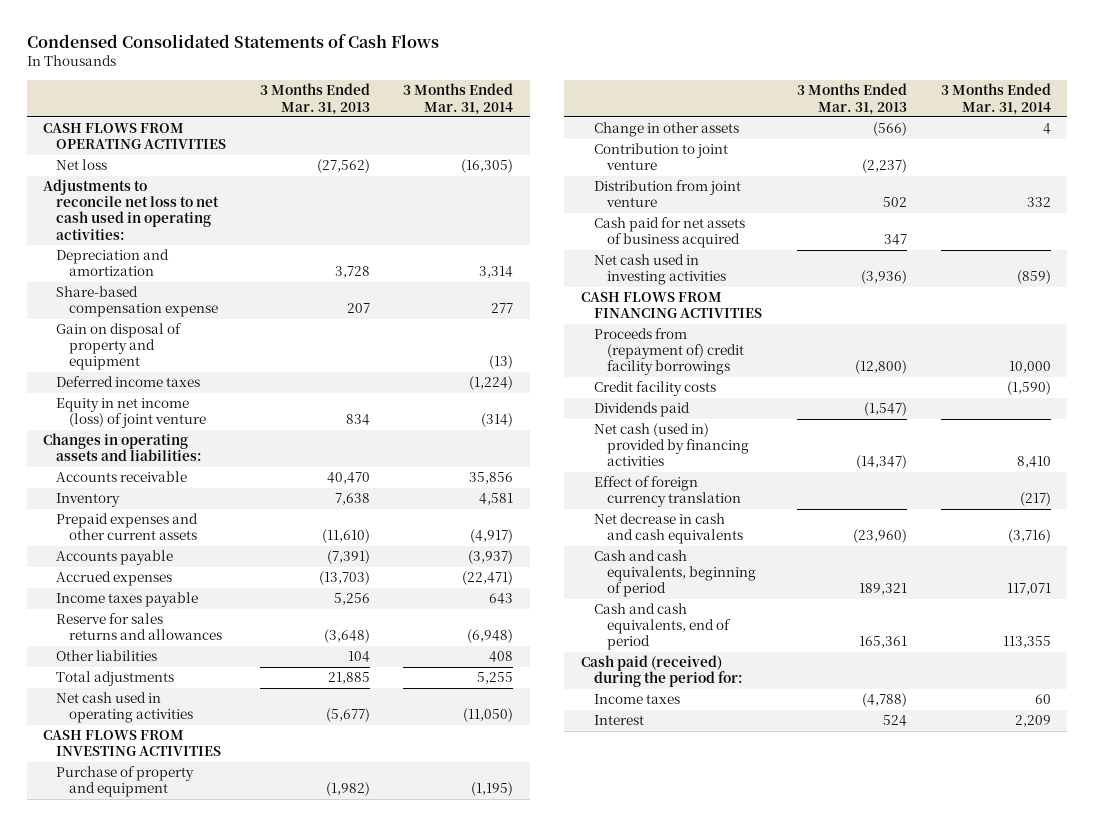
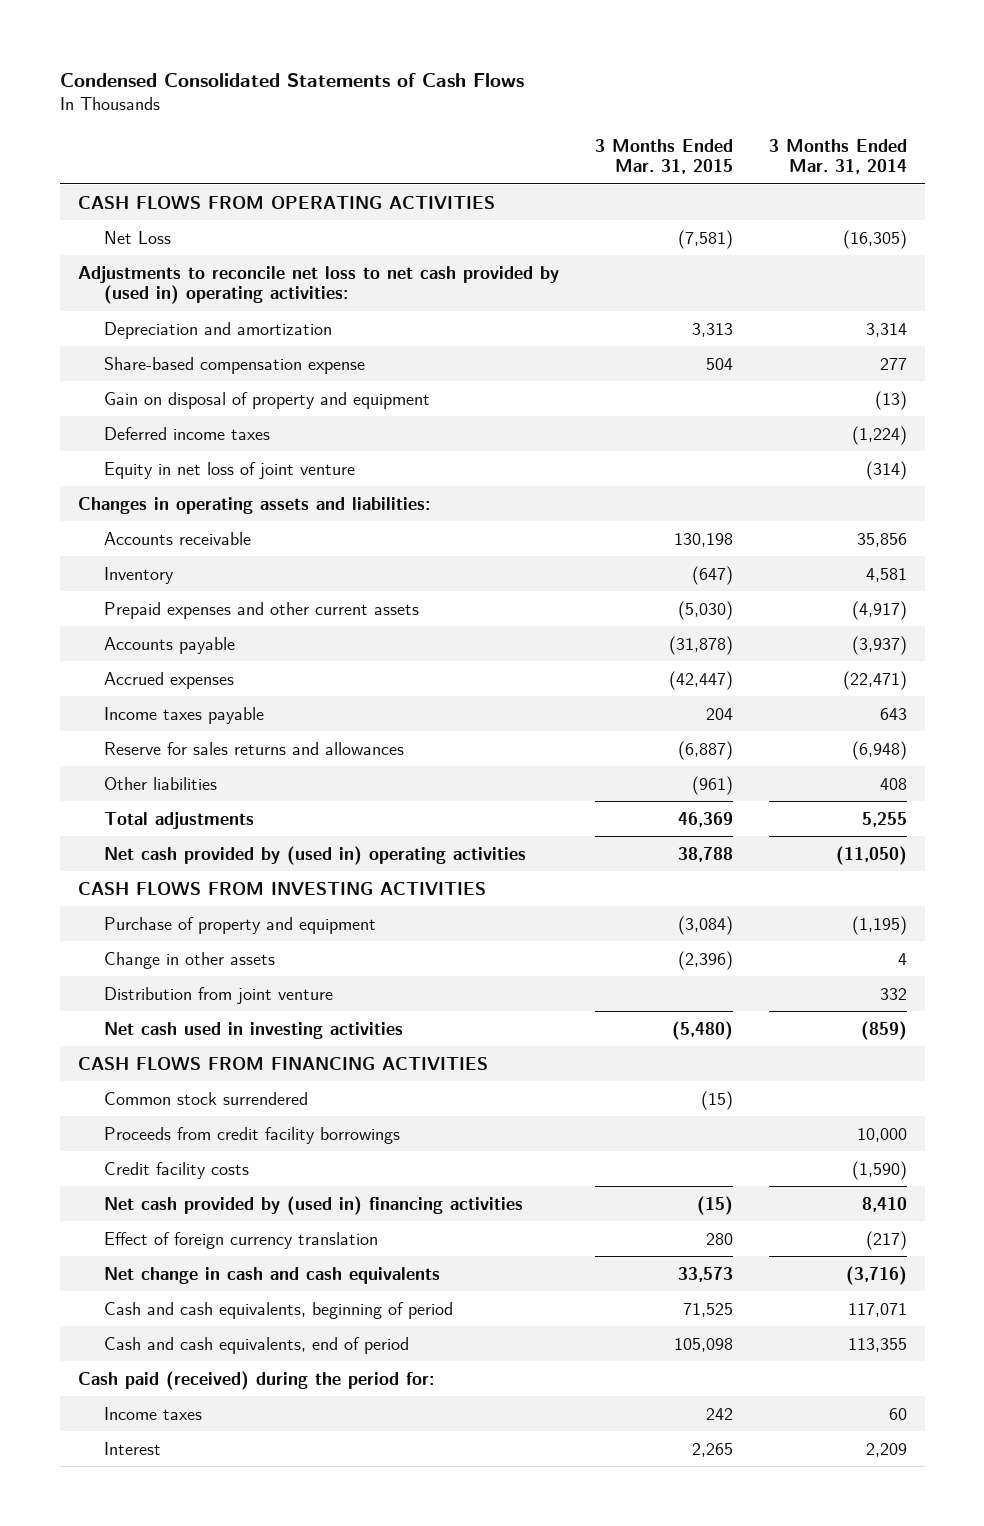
[259,83,370,115] 3 Months Ended Mar. 31, 2013 -> none
none -> [594,138,733,175] 3 Months Ended Mar. 31, 2015
[56,159,108,171] Net loss -> [104,230,172,244] Net Loss
[43,179,220,240] Adjustments to reconcile net loss to net cash used in operating activities: -> [77,265,559,305] Adjustments to reconcile net loss to net cash provided by (used in) operating activities:
[56,398,207,429] Equity in net income (loss) of joint venture -> [104,461,356,479] Equity in net loss of joint venture
[56,692,194,724] Net cash used in operating activities -> [104,845,527,865] Net cash provided by (used in) operating activities
[593,143,728,171] Contribution to joint venture -> none
[593,217,745,249] Cash paid for net assets of business acquired -> none
none -> [104,1091,309,1105] Common stock surrendered
[593,328,744,376] Proceeds from (repayment of) credit facility borrowings -> [104,1126,401,1144] Proceeds from credit facility borrowings
[593,402,690,418] Dividends paid -> none
[593,423,749,467] Net cash (used in) provided by financing activities -> [104,1195,524,1215] Net cash provided by (used in) financing activities
[593,513,743,545] Net decrease in cash and cash equivalents -> [104,1266,441,1284] Net change in cash and cash equivalents

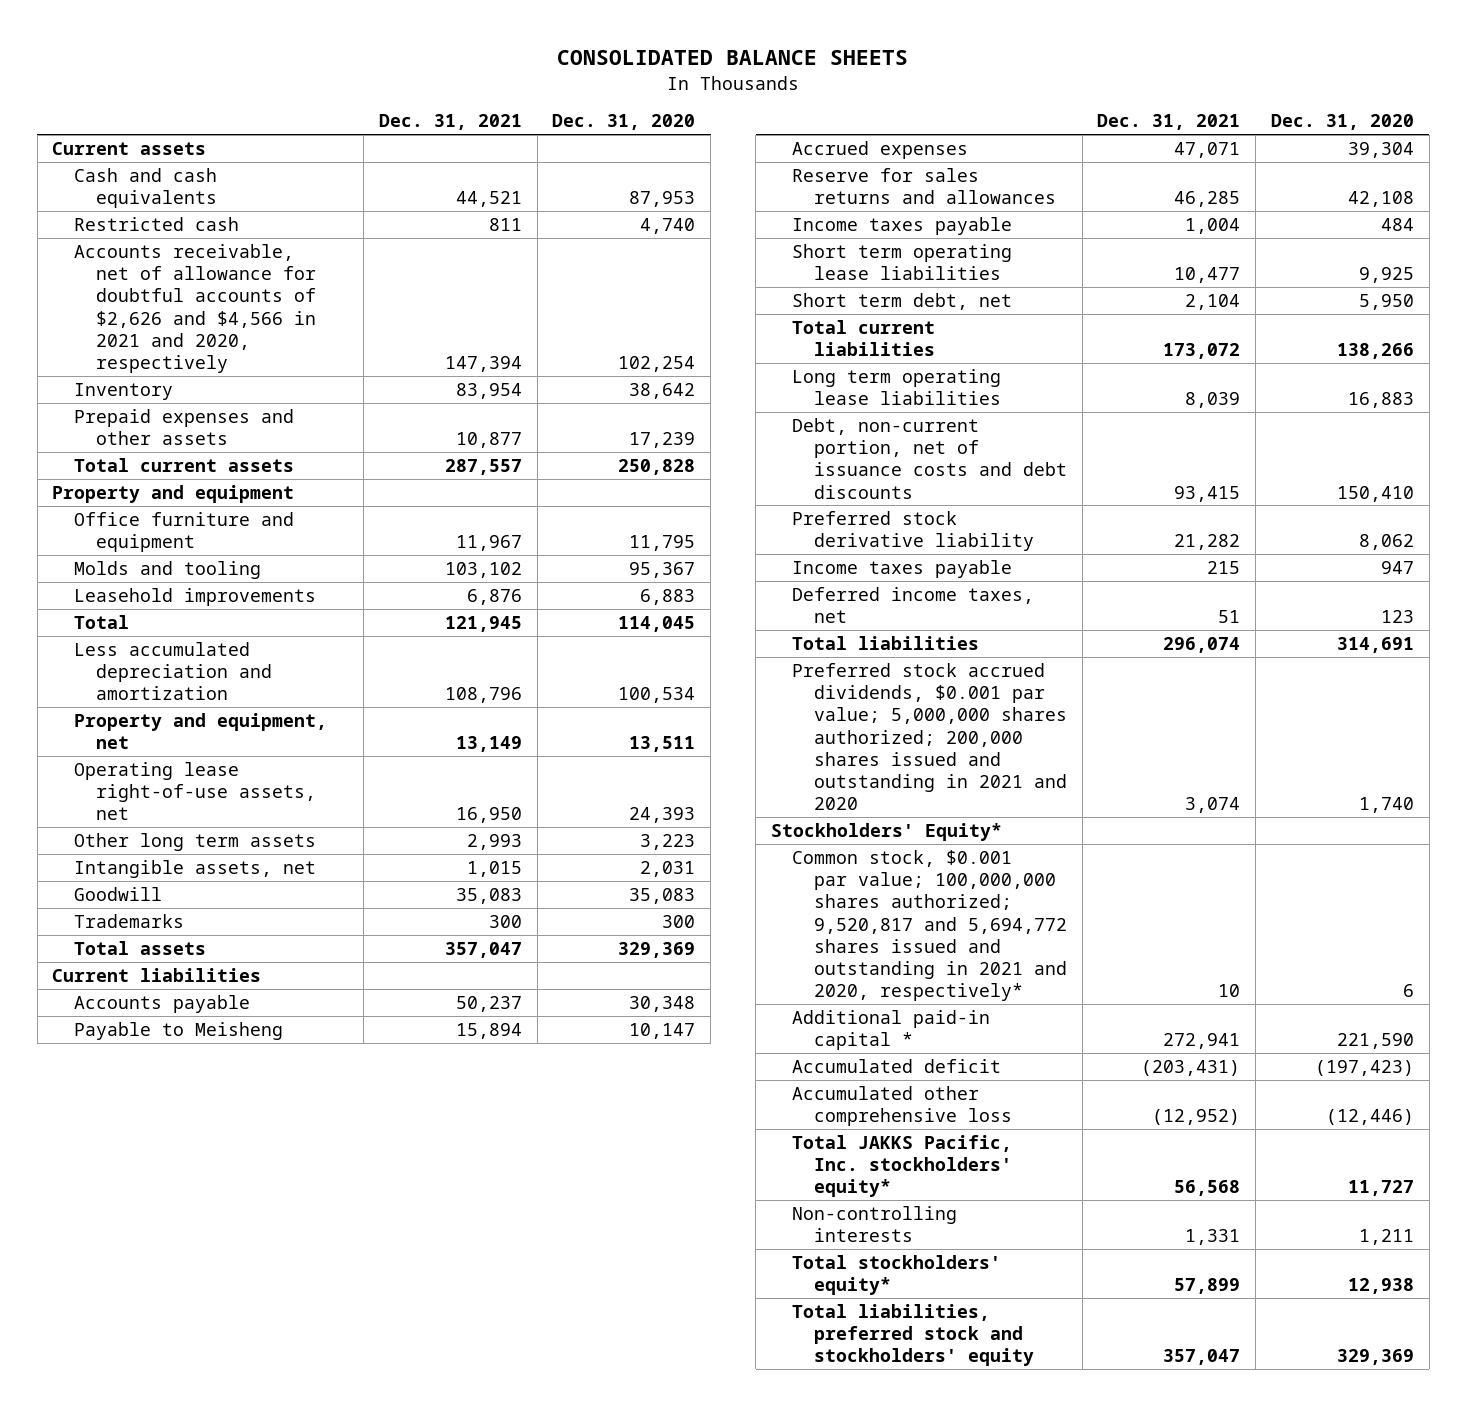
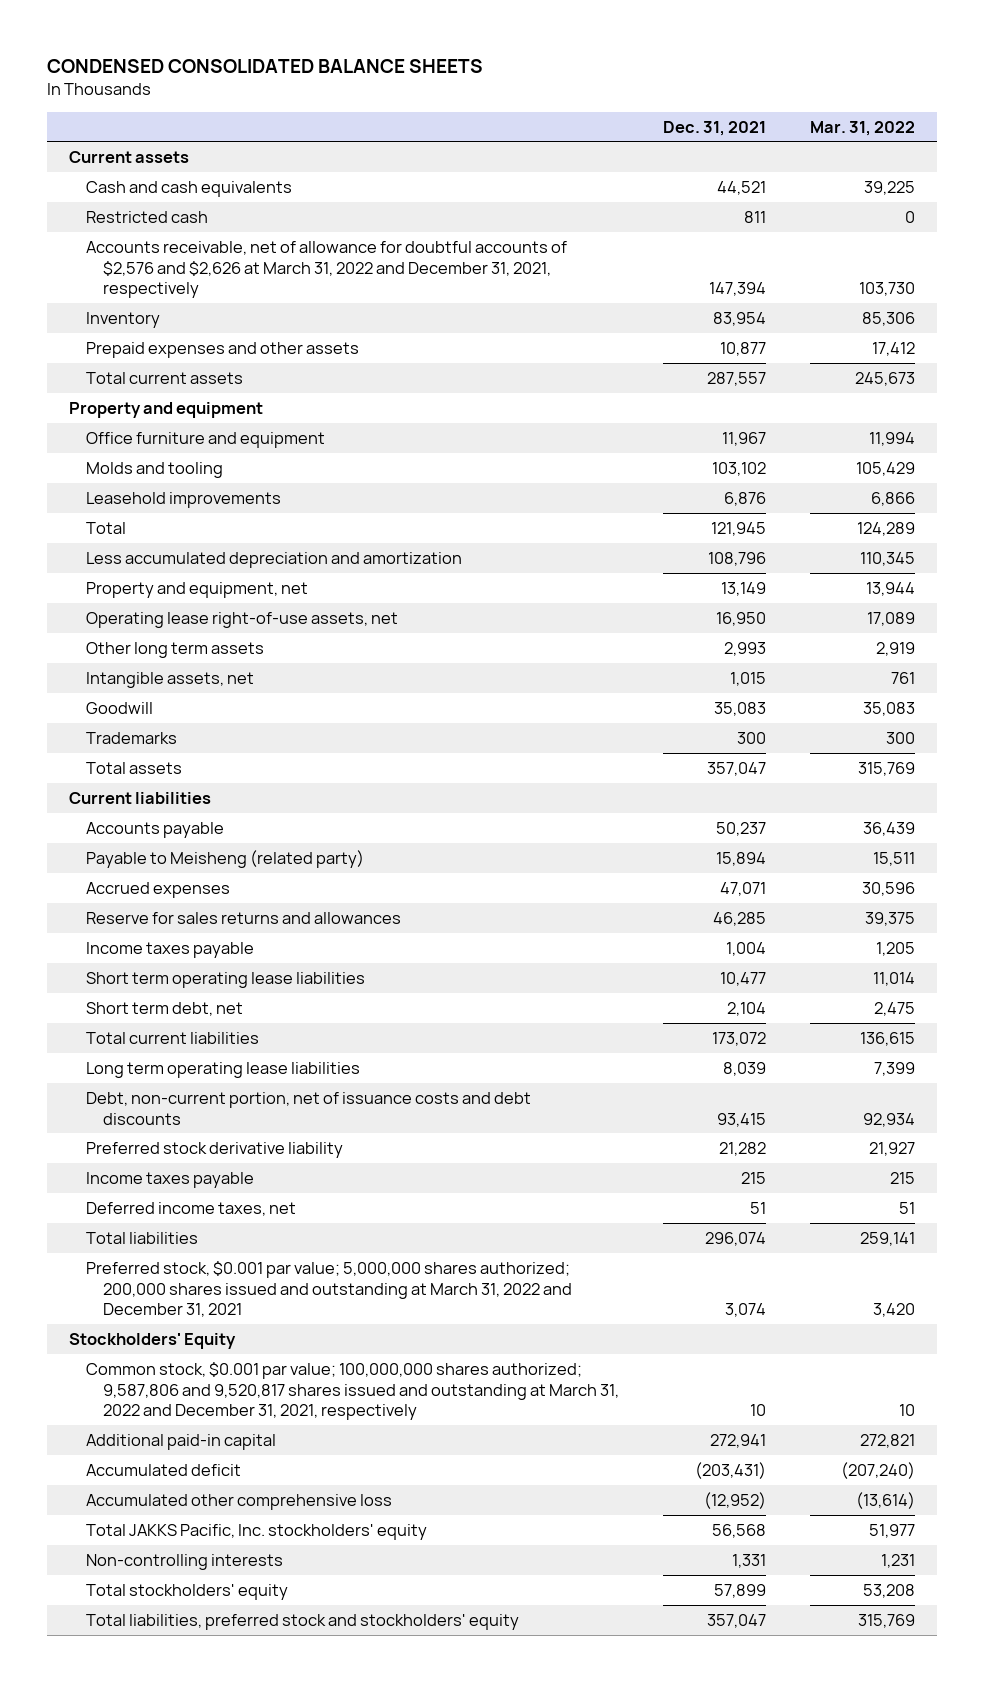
[557,50,909,66] CONSOLIDATED BALANCE SHEETS -> [46,58,483,73] CONDENSED CONSOLIDATED BALANCE SHEETS
[552,114,696,131] Dec. 31, 2020 -> none
none -> [810,120,916,136] Mar. 31, 2022
[74,243,316,374] Accounts receivable, net of allowance for doubtful accounts of $2,626 and $4,566 in 2021 and 2020, respectively -> [86,240,568,299] Accounts receivable, net of allowance for doubtful accounts of $2,576 and $2,626 at March 31, 2022 and December 31, 2021, respectively
[74,1021,284,1040] Payable to Meisheng -> [86,849,365,868] Payable to Meisheng (related party)
[792,662,1068,811] Preferred stock accrued dividends, $0.001 par value; 5,000,000 shares authorized; 200,000 shares issued and outstanding in 2021 and 2020 -> [86,1260,573,1318] Preferred stock, $0.001 par value; 5,000,000 shares authorized; 200,000 shares issued and outstanding at March 31, 2022 and December 31, 2021
[770,822,1002,841] Stockholders' Equity* -> [68,1332,236,1349] Stockholders' Equity
[792,849,1068,1002] Common stock, $0.001 par value; 100,000,000 shares authorized; 9,520,817 and 5,694,772 shares issued and outstanding in 2021 and 2020, respectively* -> [86,1361,620,1421] Common stock, $0.001 par value; 100,000,000 shares authorized; 9,587,806 and 9,520,817 shares issued and outstanding at March 31, 2022 and December 31, 2021, respectively
[792,1009,991,1051] Additional paid-in capital * -> [86,1433,277,1450] Additional paid-in capital
[792,1134,1013,1198] Total JAKKS Pacific, Inc. stockholders' equity* -> [86,1523,428,1540] Total JAKKS Pacific, Inc. stockholders' equity
[792,1254,1002,1296] Total stockholders' equity* -> [86,1583,289,1600] Total stockholders' equity

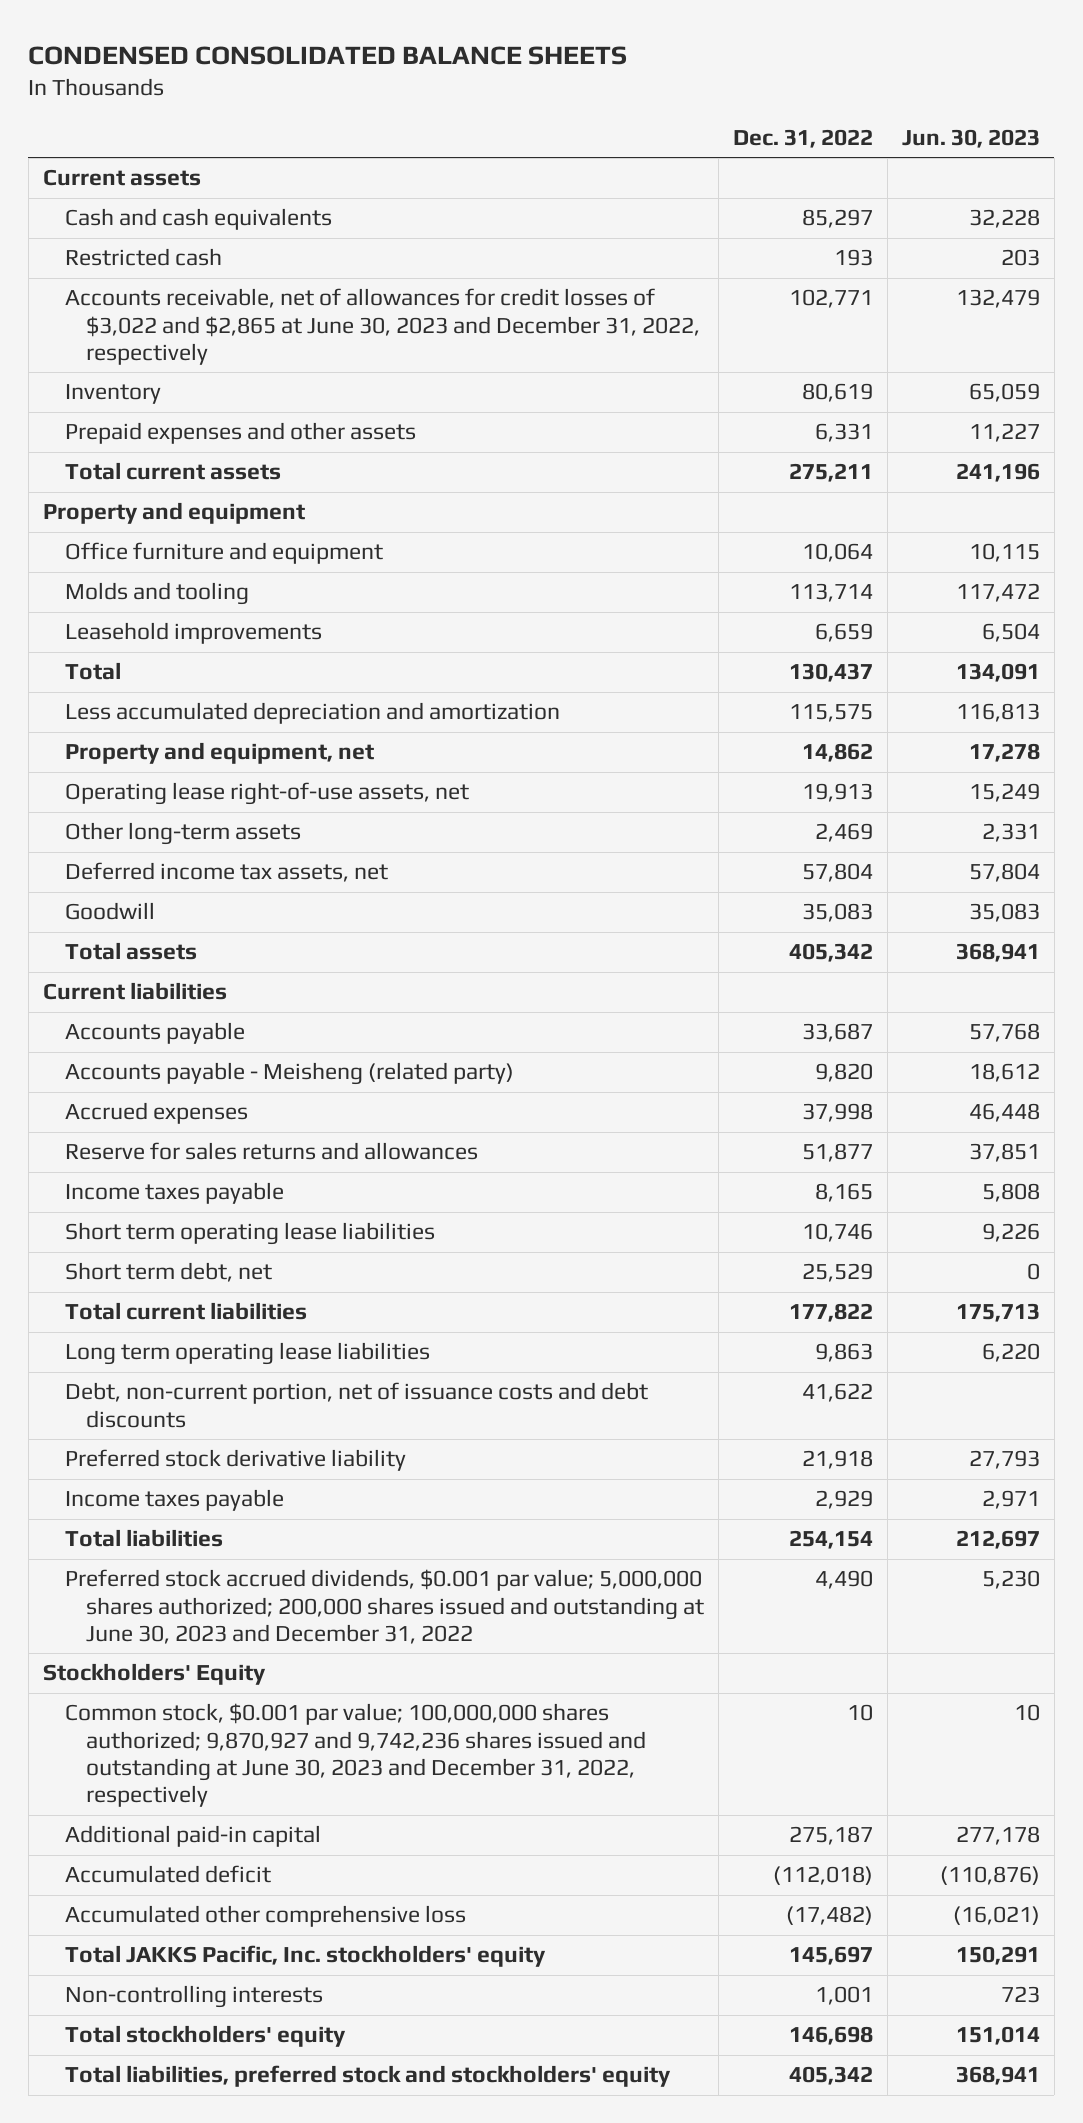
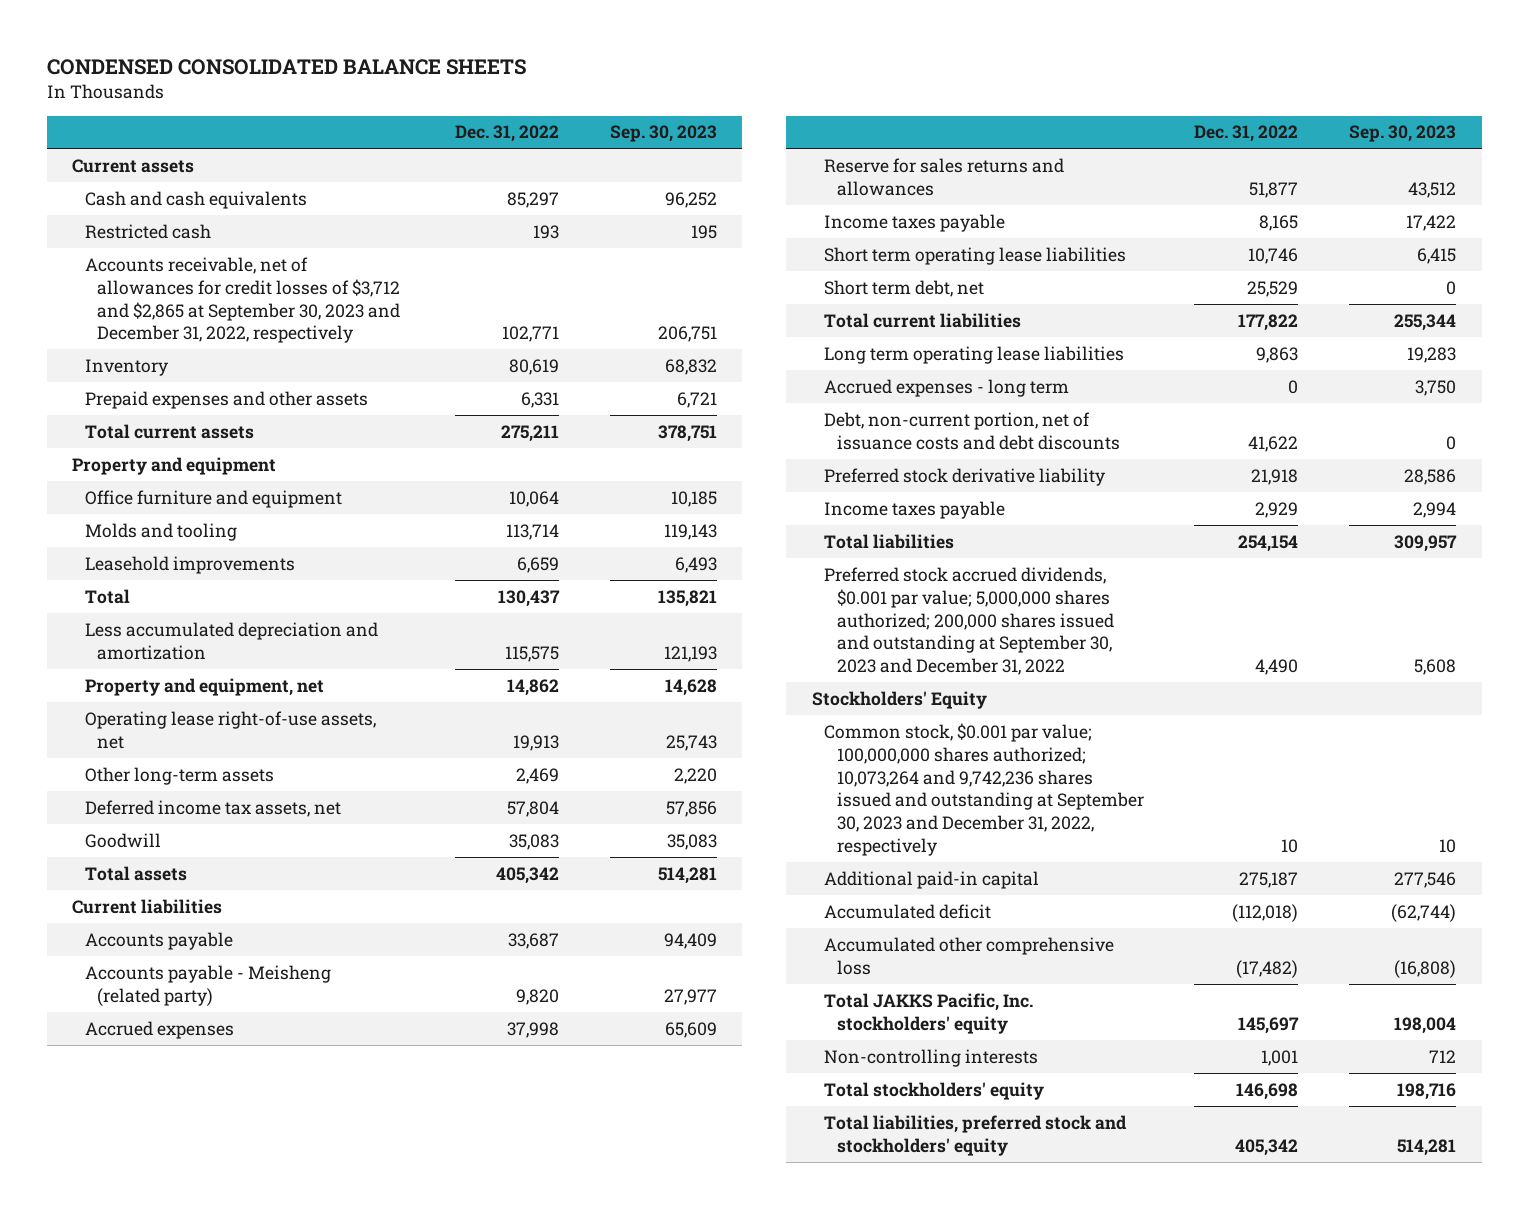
[901,128,1040,148] Jun. 30, 2023 -> none
none -> [609,125,717,143] Sep. 30, 2023
[64,288,701,365] Accounts receivable, net of allowances for credit losses of $3,022 and $2,865 at June 30, 2023 and December 31, 2022, respectively -> [84,256,401,344] Accounts receivable, net of allowances for credit losses of $3,712 and $2,865 at September 30, 2023 and December 31, 2022, respectively
none -> [824,378,1070,397] Accrued expenses - long term
[64,1569,705,1644] Preferred stock accrued dividends, $0.001 par value; 5,000,000 shares authorized; 200,000 shares issued and outstanding at June 30, 2023 and December 31, 2022 -> [824,566,1114,676] Preferred stock accrued dividends, $0.001 par value; 5,000,000 shares authorized; 200,000 shares issued and outstanding at September 30, 2023 and December 31, 2022
[64,1703,647,1808] Common stock, $0.001 par value; 100,000,000 shares authorized; 9,870,927 and 9,742,236 shares issued and outstanding at June 30, 2023 and December 31, 2022, respectively -> [824,722,1144,857] Common stock, $0.001 par value; 100,000,000 shares authorized; 10,073,264 and 9,742,236 shares issued and outstanding at September 30, 2023 and December 31, 2022, respectively

